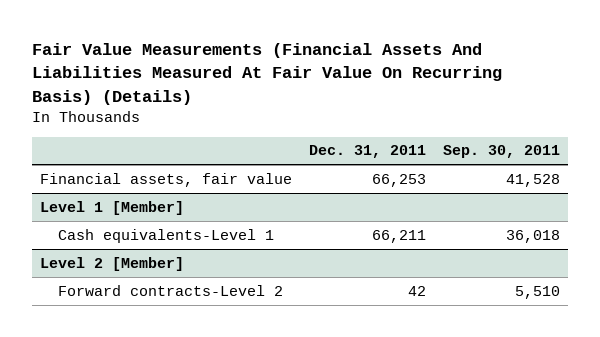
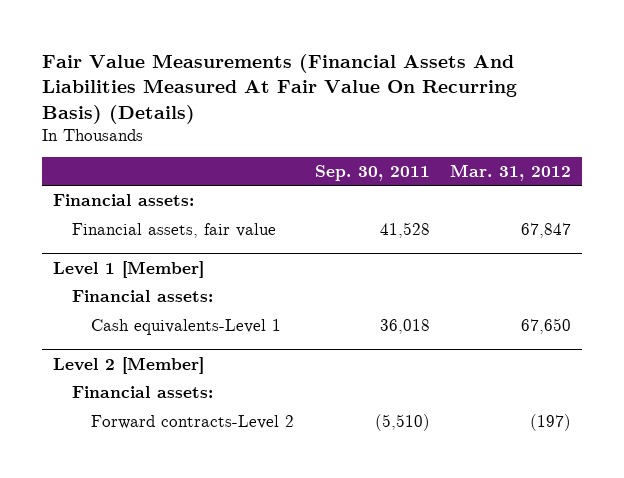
[308,145,426,159] Dec. 31, 2011 -> none
none -> [450,163,572,181] Mar. 31, 2012
none -> [52,193,194,206] Financial assets:
none -> [71,289,213,302] Financial assets:
none -> [71,385,213,398] Financial assets:
[514,285,560,299] 5,510 -> [374,413,430,431] (5,510)

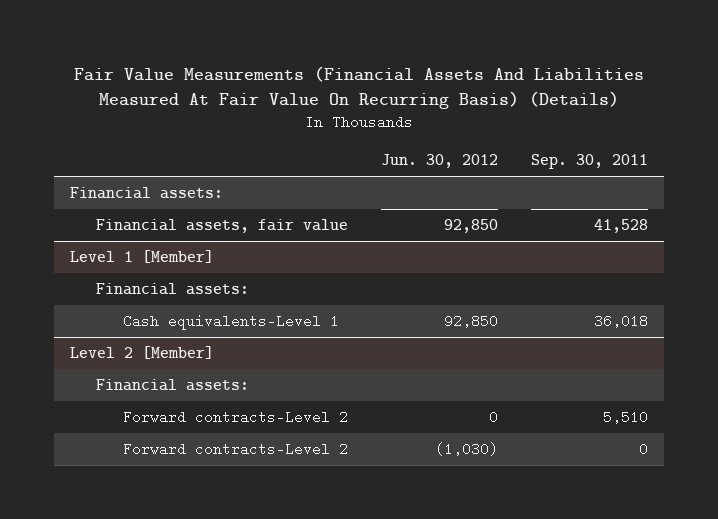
[450,163,572,181] Mar. 31, 2012 -> none
none -> [380,153,498,168] Jun. 30, 2012
[374,413,430,431] (5,510) -> [602,410,648,425] 5,510
none -> [122,442,348,457] Forward contracts-Level 2

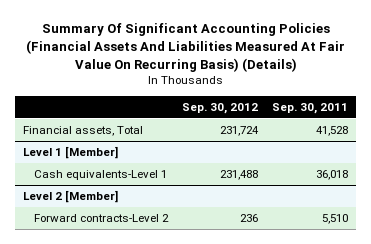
[73,65,644,110] Fair Value Measurements (Financial Assets And Liabilities Measured At Fair Value On Recurring Basis) (Details) -> [25,23,345,72] Summary Of Significant Accounting Policies (Financial Assets And Liabilities Measured At Fair Value On Recurring Basis) (Details)
[380,153,498,168] Jun. 30, 2012 -> none
none -> [182,102,259,114] Sep. 30, 2012
[70,187,224,200] Financial assets: -> none
[96,219,349,234] Financial assets, fair value -> [22,125,143,136] Financial assets, Total
[96,283,250,296] Financial assets: -> none
[96,379,250,392] Financial assets: -> none
[122,442,348,457] Forward contracts-Level 2 -> none

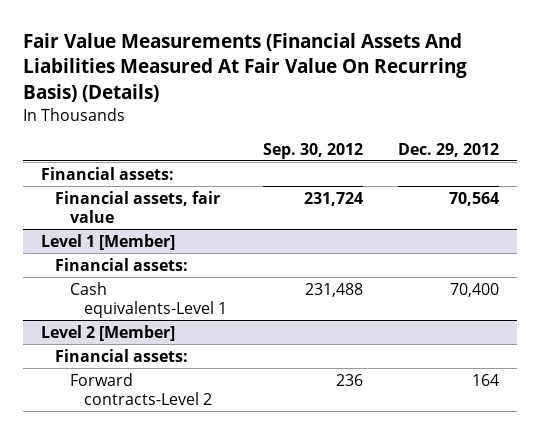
[25,23,345,72] Summary Of Significant Accounting Policies (Financial Assets And Liabilities Measured At Fair Value On Recurring Basis) (Details) -> [23,33,468,102] Fair Value Measurements (Financial Assets And Liabilities Measured At Fair Value On Recurring Basis) (Details)
[272,102,349,114] Sep. 30, 2011 -> none
none -> [398,142,500,157] Dec. 29, 2012
none -> [40,166,174,180] Financial assets:
[22,125,143,136] Financial assets, Total -> [55,190,221,223] Financial assets, fair value
none -> [55,257,189,271] Financial assets:
none -> [55,348,189,362] Financial assets:

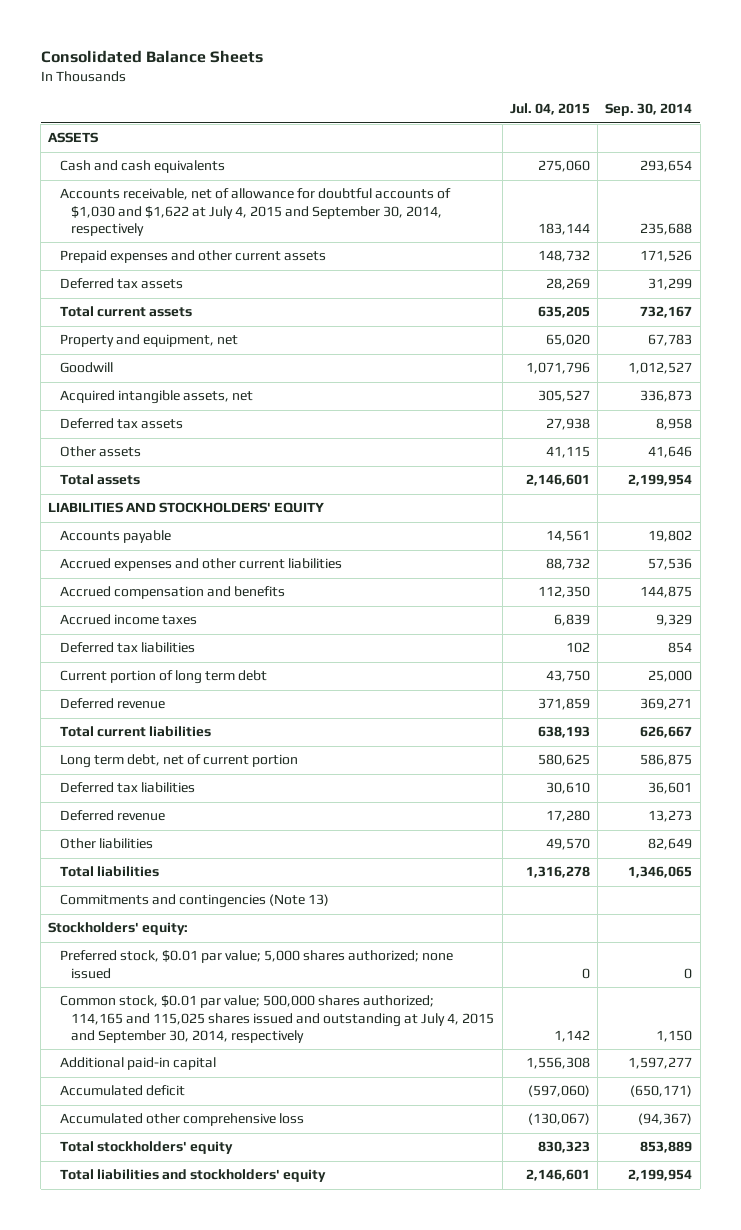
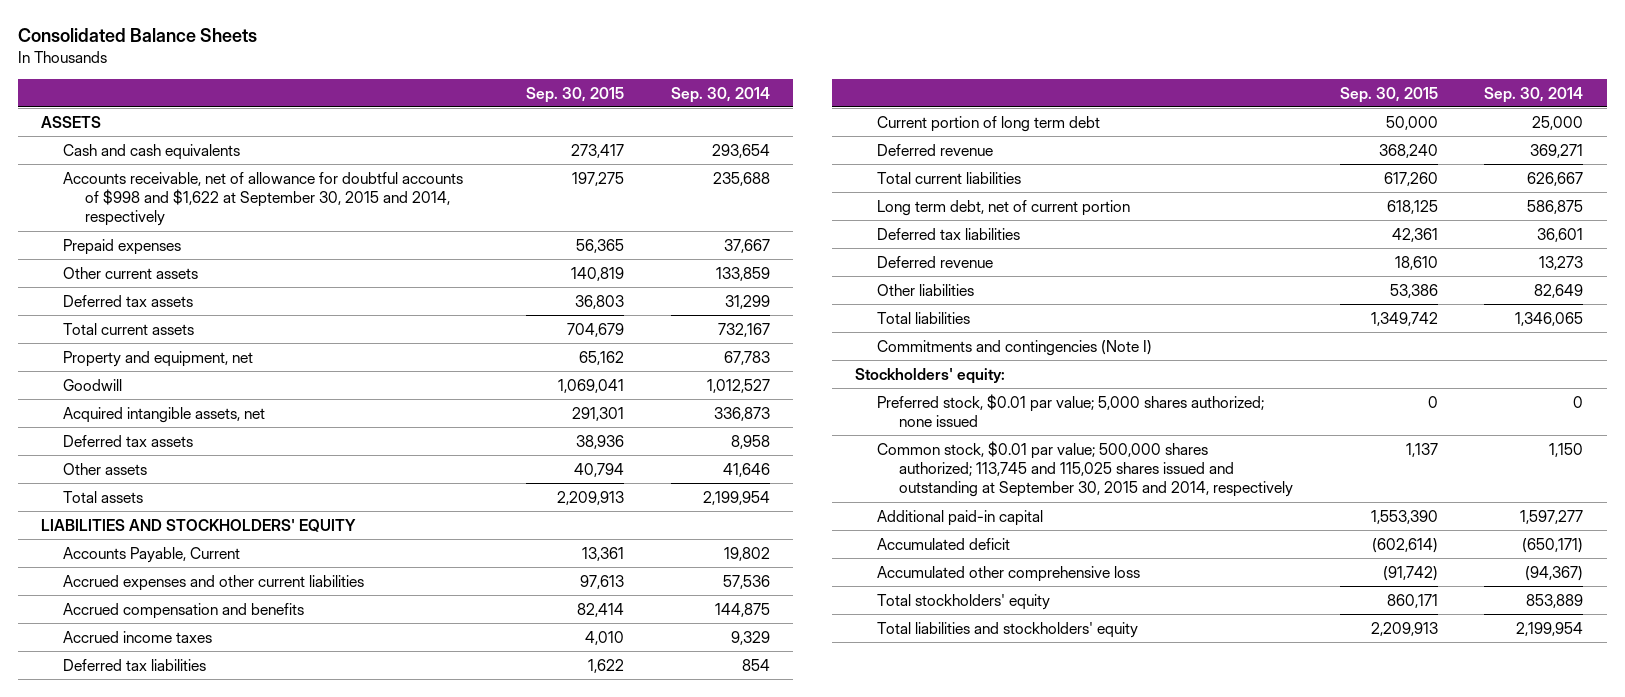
[509,103,590,116] Jul. 04, 2015 -> none
none -> [525,86,624,103] Sep. 30, 2015
[59,188,451,236] Accounts receivable, net of allowance for doubtful accounts of $1,030 and $1,622 at July 4, 2015 and September 30, 2014, respectively -> [63,171,464,227] Accounts receivable, net of allowance for doubtful accounts of $998 and $1,622 at September 30, 2015 and 2014, respectively
none -> [63,238,182,255] Prepaid expenses
[59,250,326,264] Prepaid expenses and other current assets -> [63,266,199,279] Other current assets
[640,250,693,263] 171,526 -> [715,266,770,281] 133,859
[59,530,171,544] Accounts payable -> [63,546,241,563] Accounts Payable, Current
[59,894,329,909] Commitments and contingencies (Note 13) -> [877,339,1153,356] Commitments and contingencies (Note I)
[59,995,495,1043] Common stock, $0.01 par value; 500,000 shares authorized; 114,165 and 115,025 shares issued and outstanding at July 4, 2015 and September 30, 2014, respectively -> [877,440,1294,498] Common stock, $0.01 par value; 500,000 shares authorized; 113,745 and 115,025 shares issued and outstanding at September 30, 2015 and 2014, respectively

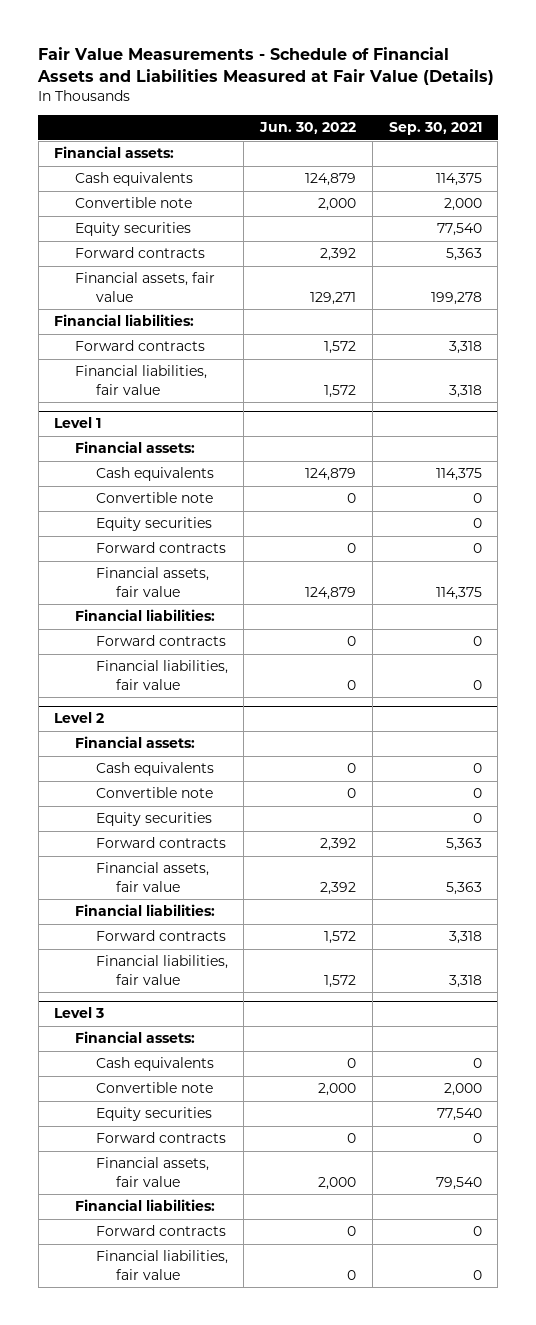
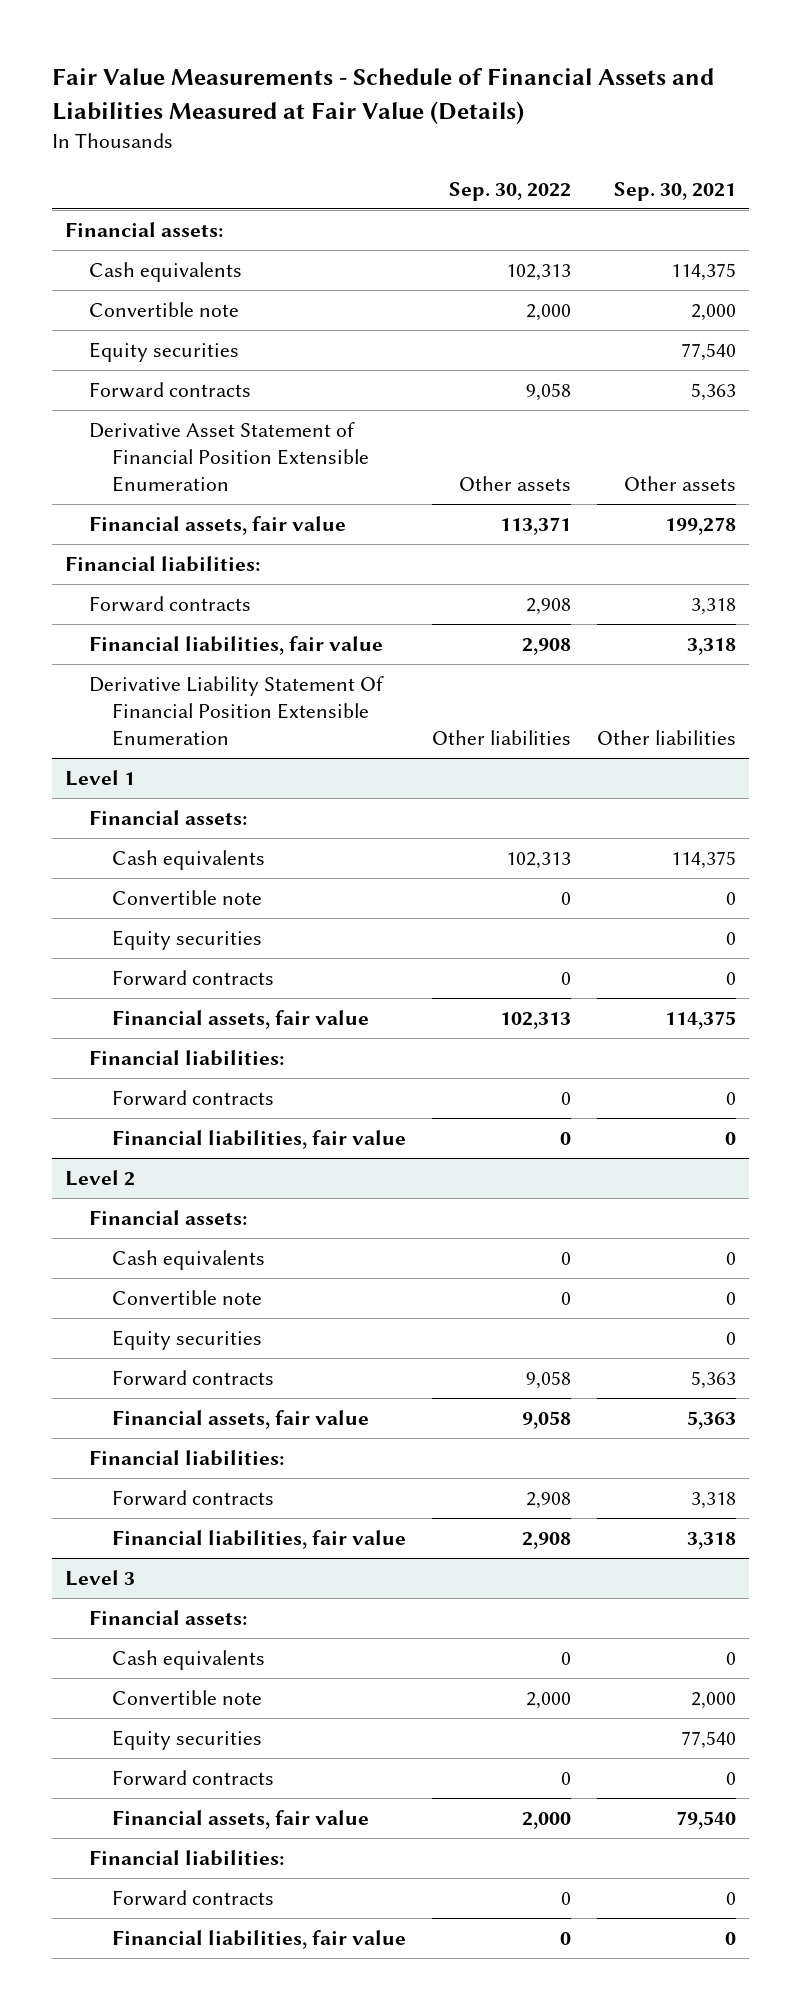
[259,122,357,135] Jun. 30, 2022 -> none
none -> [449,181,572,201] Sep. 30, 2022
none -> [88,421,370,493] Derivative Asset Statement of Financial Position Extensible Enumeration
none -> [88,675,384,747] Derivative Liability Statement Of Financial Position Extensible Enumeration

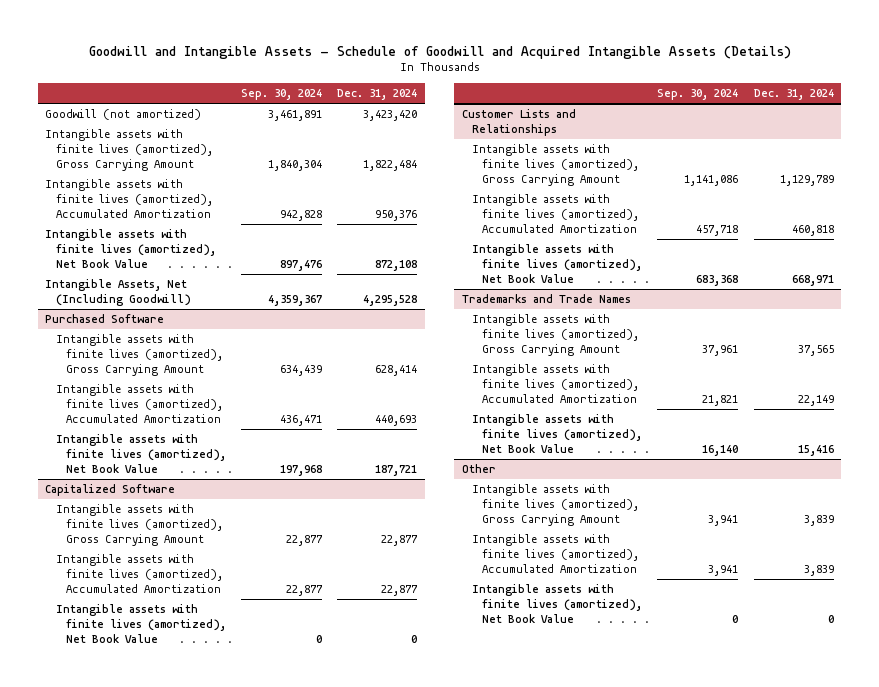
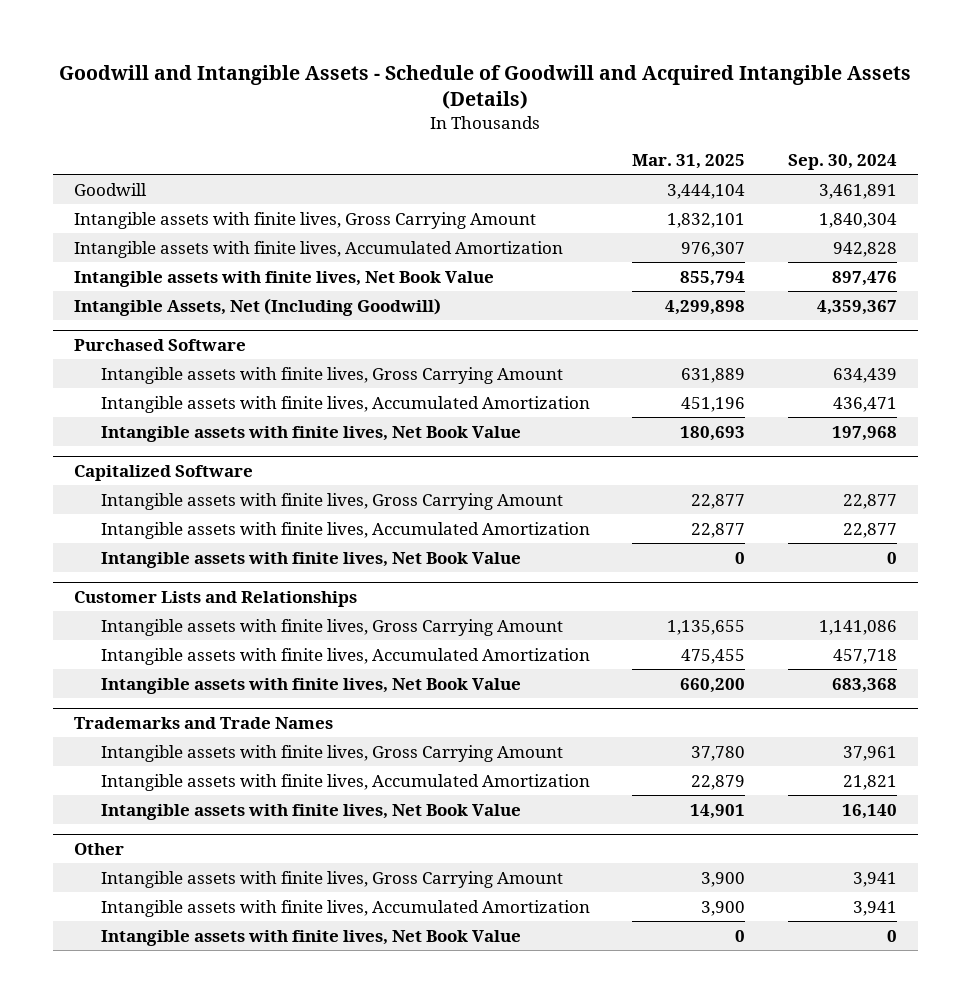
[337,89,418,101] Dec. 31, 2024 -> none
none -> [632,154,746,170] Mar. 31, 2025
[45,109,202,121] Goodwill (not amortized) -> [74,182,148,196] Goodwill
[45,129,213,171] Intangible assets with finite lives (amortized), Gross Carrying Amount -> [74,211,537,229] Intangible assets with finite lives, Gross Carrying Amount
[45,179,213,218] Intangible assets with finite lives (amortized), Accumulated Amortization -> [74,240,564,258] Intangible assets with finite lives, Accumulated Amortization
[45,229,216,268] Intangible assets with finite lives (amortized), Net Book Value -> [74,270,495,287] Intangible assets with finite lives, Net Book Value
[55,334,223,376] Intangible assets with finite lives (amortized), Gross Carrying Amount -> [100,366,563,384] Intangible assets with finite lives, Gross Carrying Amount
[55,384,223,423] Intangible assets with finite lives (amortized), Accumulated Amortization -> [100,395,590,413] Intangible assets with finite lives, Accumulated Amortization
[55,434,226,473] Intangible assets with finite lives (amortized), Net Book Value -> [100,425,521,442] Intangible assets with finite lives, Net Book Value
[55,504,223,546] Intangible assets with finite lives (amortized), Gross Carrying Amount -> [100,492,563,510] Intangible assets with finite lives, Gross Carrying Amount
[55,554,223,593] Intangible assets with finite lives (amortized), Accumulated Amortization -> [100,521,590,539] Intangible assets with finite lives, Accumulated Amortization
[55,604,226,643] Intangible assets with finite lives (amortized), Net Book Value -> [100,551,521,568] Intangible assets with finite lives, Net Book Value
[471,144,640,186] Intangible assets with finite lives (amortized), Gross Carrying Amount -> [100,618,563,636] Intangible assets with finite lives, Gross Carrying Amount
[471,194,640,233] Intangible assets with finite lives (amortized), Accumulated Amortization -> [100,647,590,665] Intangible assets with finite lives, Accumulated Amortization
[471,244,643,283] Intangible assets with finite lives (amortized), Net Book Value -> [100,677,521,694] Intangible assets with finite lives, Net Book Value
[471,314,640,356] Intangible assets with finite lives (amortized), Gross Carrying Amount -> [100,744,563,762] Intangible assets with finite lives, Gross Carrying Amount
[471,364,640,403] Intangible assets with finite lives (amortized), Accumulated Amortization -> [100,773,590,791] Intangible assets with finite lives, Accumulated Amortization
[471,414,643,453] Intangible assets with finite lives (amortized), Net Book Value -> [100,803,521,820] Intangible assets with finite lives, Net Book Value
[471,484,640,526] Intangible assets with finite lives (amortized), Gross Carrying Amount -> [100,870,563,888] Intangible assets with finite lives, Gross Carrying Amount
[471,534,640,573] Intangible assets with finite lives (amortized), Accumulated Amortization -> [100,899,590,917] Intangible assets with finite lives, Accumulated Amortization
[471,584,643,623] Intangible assets with finite lives (amortized), Net Book Value -> [100,929,521,946] Intangible assets with finite lives, Net Book Value

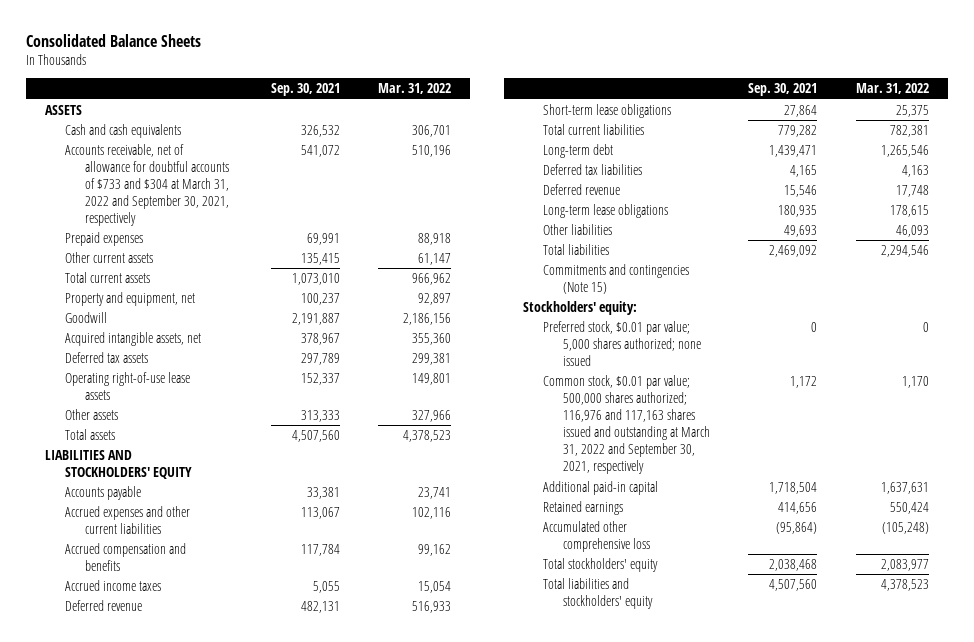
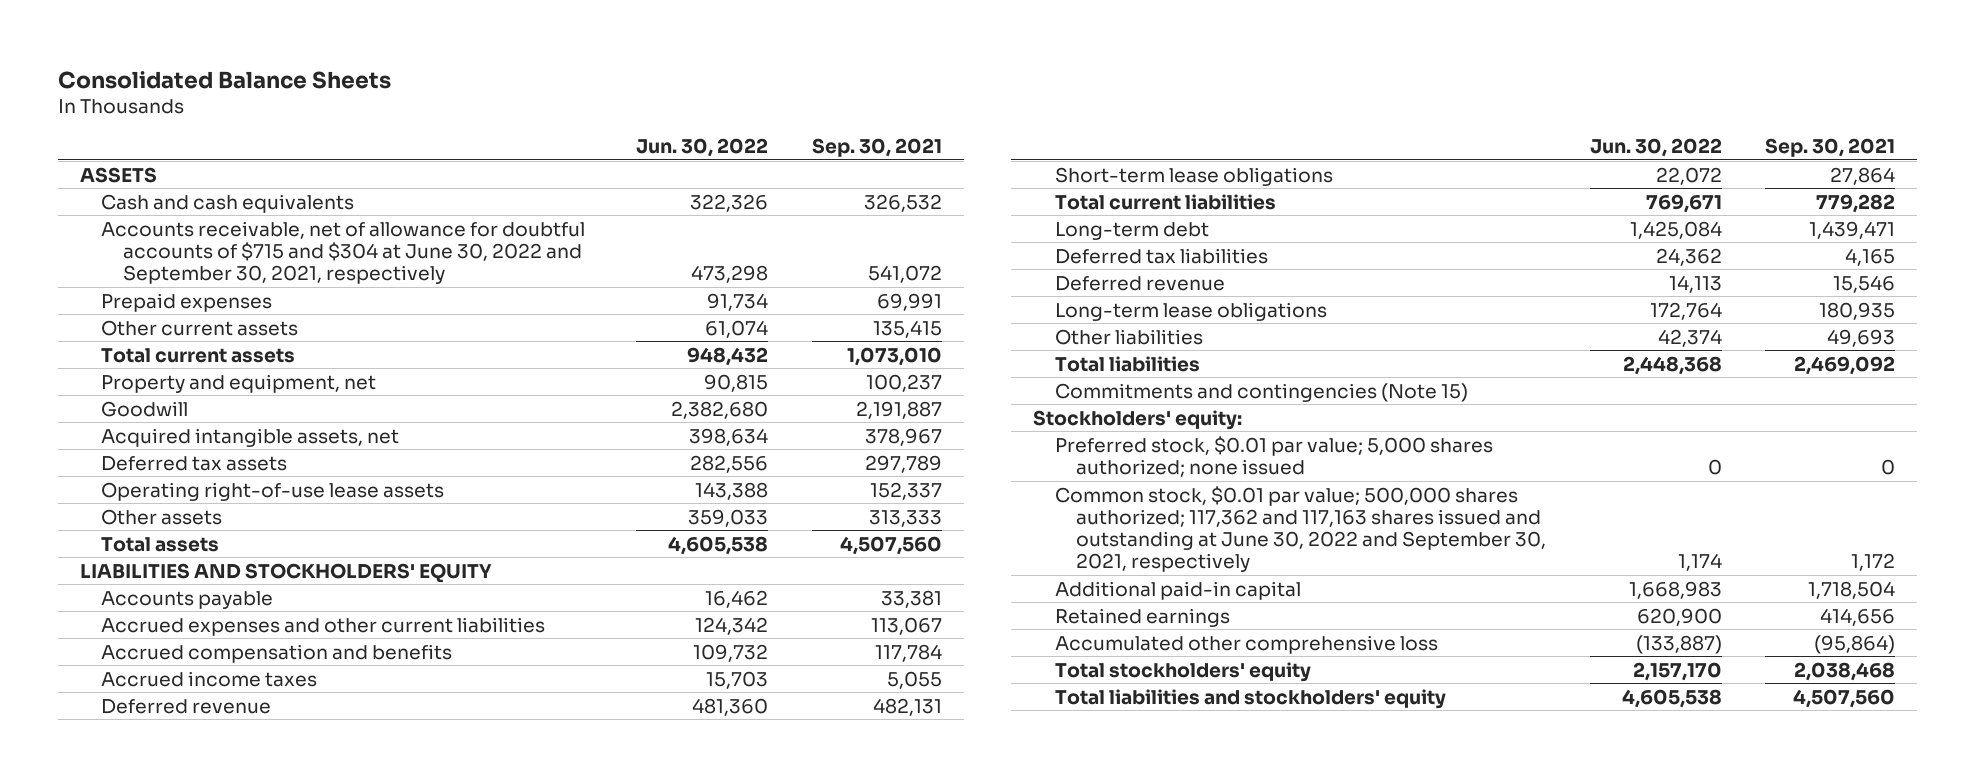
[377,83,451,95] Mar. 31, 2022 -> none
none -> [636,138,769,158] Jun. 30, 2022
[65,143,230,227] Accounts receivable, net of allowance for doubtful accounts of $733 and $304 at March 31, 2022 and September 30, 2021, respectively -> [101,220,586,285] Accounts receivable, net of allowance for doubtful accounts of $715 and $304 at June 30, 2022 and September 30, 2021, respectively
[542,374,711,475] Common stock, $0.01 par value; 500,000 shares authorized; 116,976 and 117,163 shares issued and outstanding at March 31, 2022 and September 30, 2021, respectively -> [1054,485,1546,573] Common stock, $0.01 par value; 500,000 shares authorized; 117,362 and 117,163 shares issued and outstanding at June 30, 2022 and September 30, 2021, respectively

